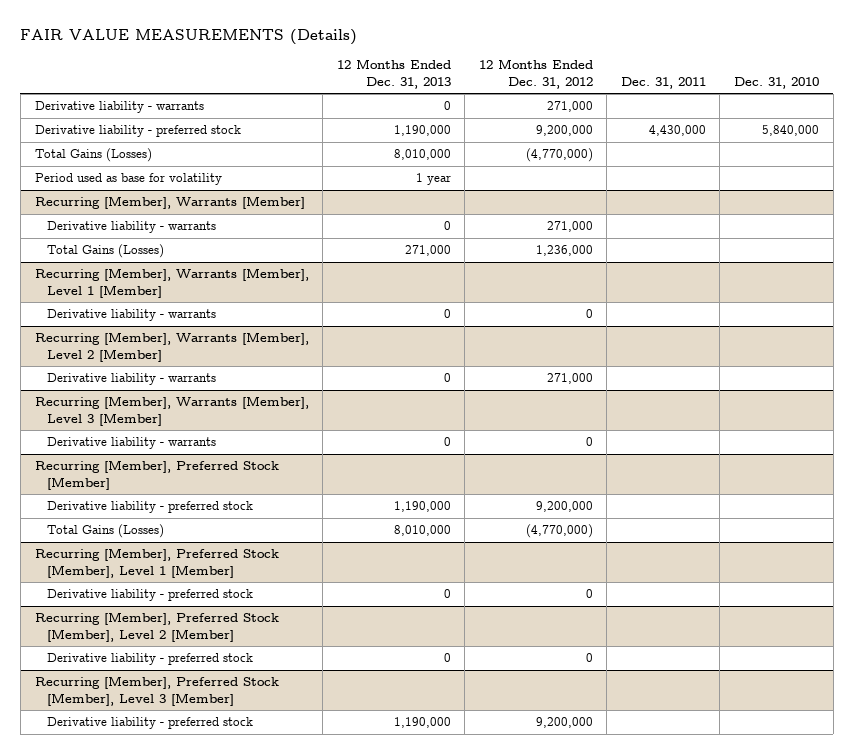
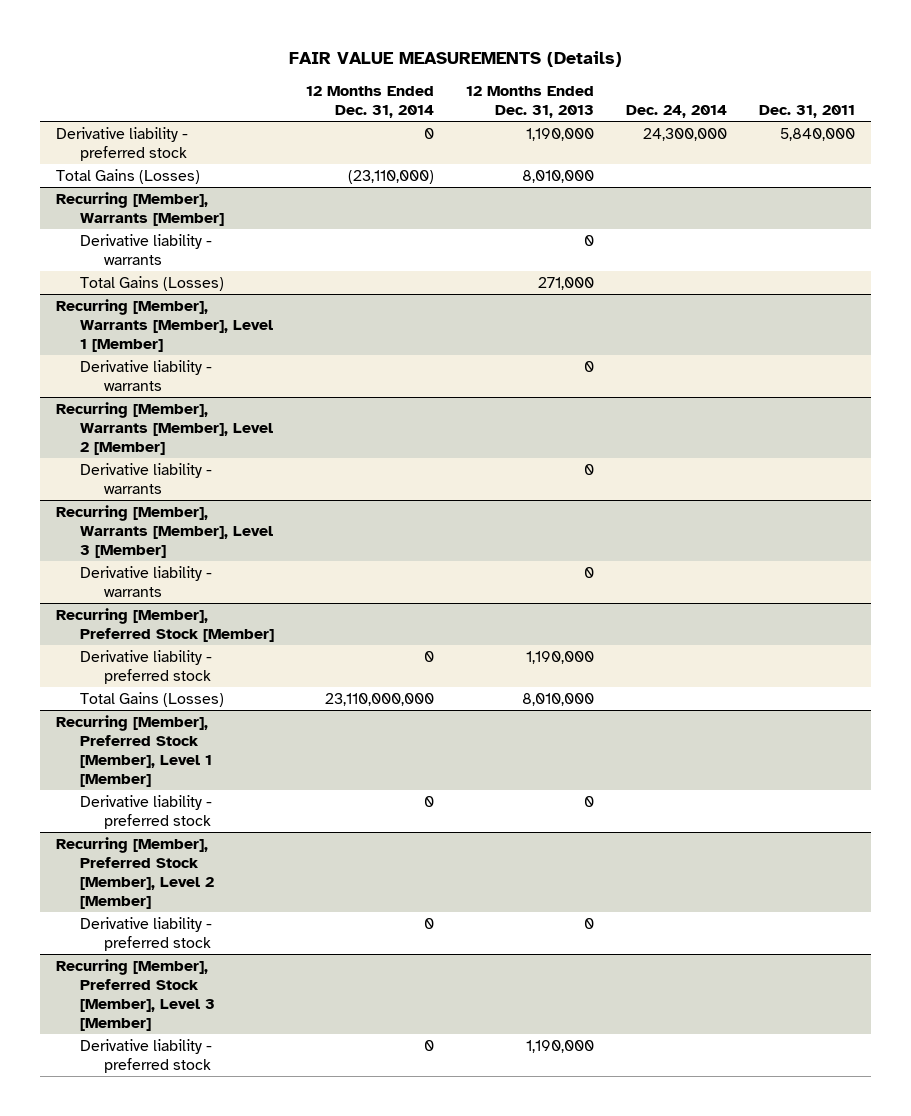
[478,59,593,89] 12 Months Ended Dec. 31, 2012 -> none
[733,76,819,89] Dec. 31, 2010 -> none
none -> [305,86,434,118] 12 Months Ended Dec. 31, 2014
none -> [626,104,728,118] Dec. 24, 2014
[34,101,204,114] Derivative liability - warrants -> none
[648,125,706,137] 4,430,000 -> [780,127,856,141] 5,840,000
[34,173,222,186] Period used as base for volatility -> none

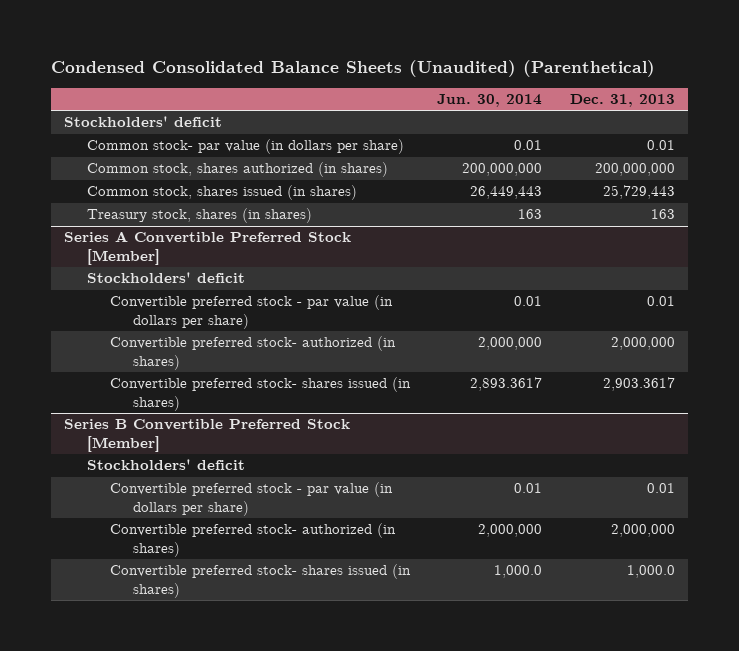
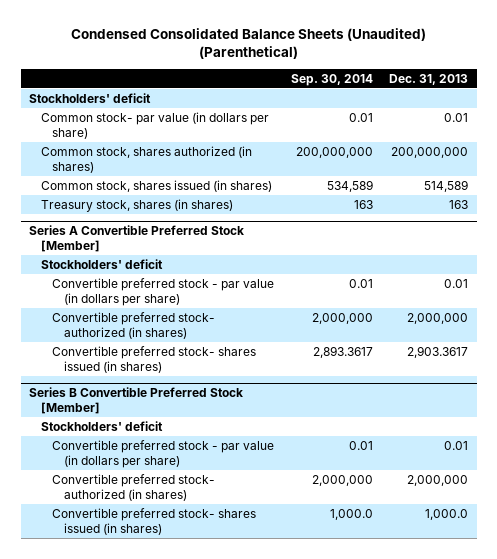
[437,94,543,108] Jun. 30, 2014 -> none
none -> [290,73,373,86] Sep. 30, 2014
[602,185,675,200] 25,729,443 -> [424,179,469,192] 514,589

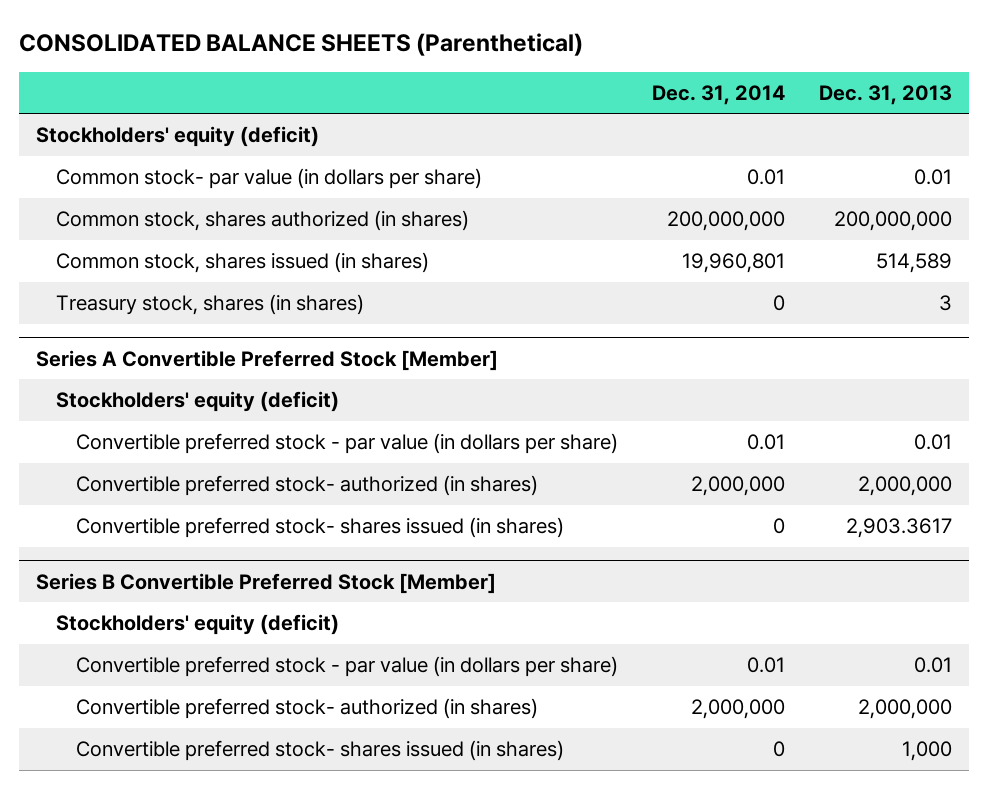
[70,27,426,60] Condensed Consolidated Balance Sheets (Unaudited) (Parenthetical) -> [18,32,583,56] CONSOLIDATED BALANCE SHEETS (Parenthetical)
[290,73,373,86] Sep. 30, 2014 -> none
none -> [652,84,786,105] Dec. 31, 2014
[28,92,151,103] Stockholders' deficit -> [35,126,319,148] Stockholders' equity (deficit)
[449,199,469,209] 163 -> [939,295,953,312] 3
[40,258,163,269] Stockholders' deficit -> [56,391,340,413] Stockholders' equity (deficit)
[40,420,163,431] Stockholders' deficit -> [56,614,340,636] Stockholders' equity (deficit)
[425,508,469,520] 1,000.0 -> [902,741,953,762] 1,000

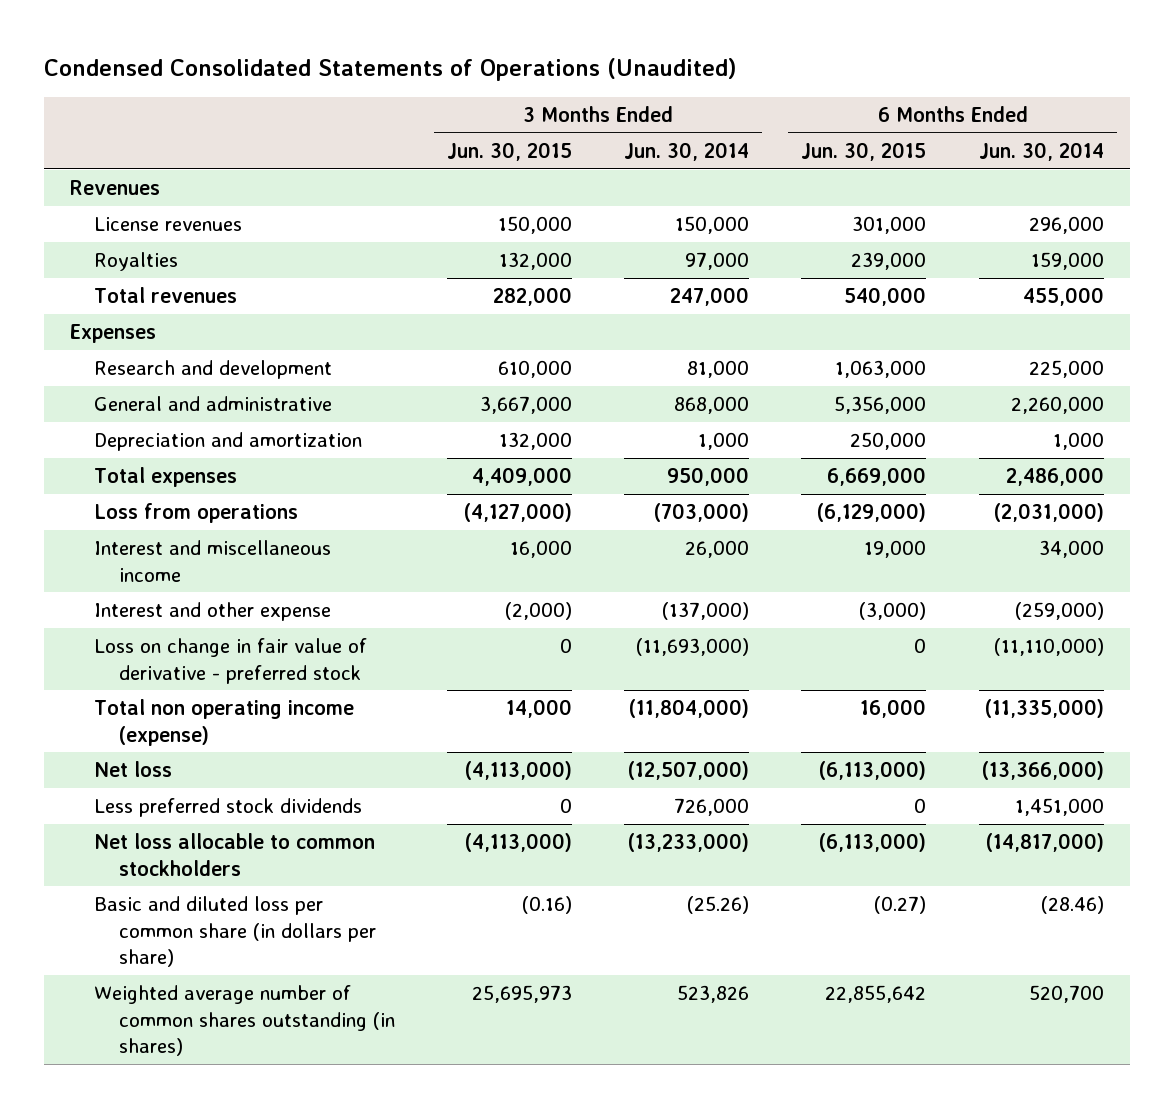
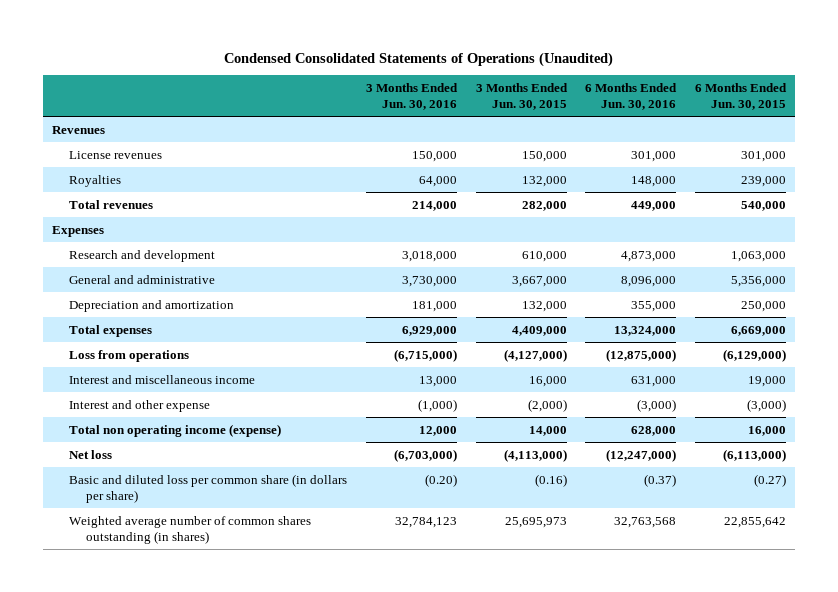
[624,141,750,161] Jun. 30, 2014 -> none
[978,141,1104,161] Jun. 30, 2014 -> none
none -> [365,82,458,111] 3 Months Ended Jun. 30, 2016
none -> [585,82,678,111] 6 Months Ended Jun. 30, 2016
[94,638,368,684] Loss on change in fair value of derivative - preferred stock -> none
[94,798,363,818] Less preferred stock dividends -> none
[94,833,376,876] Net loss allocable to common stockholders -> none

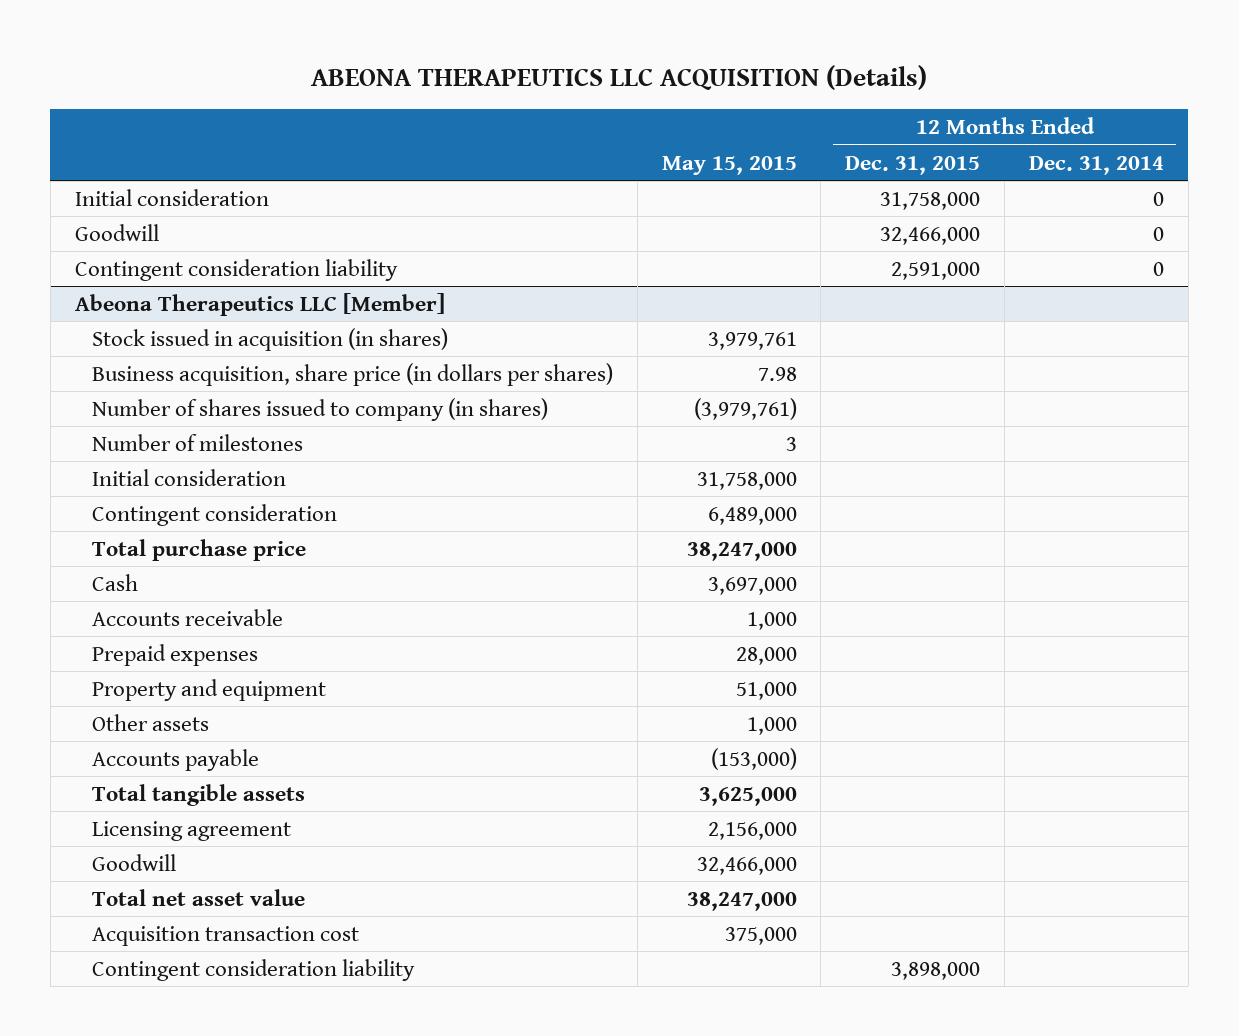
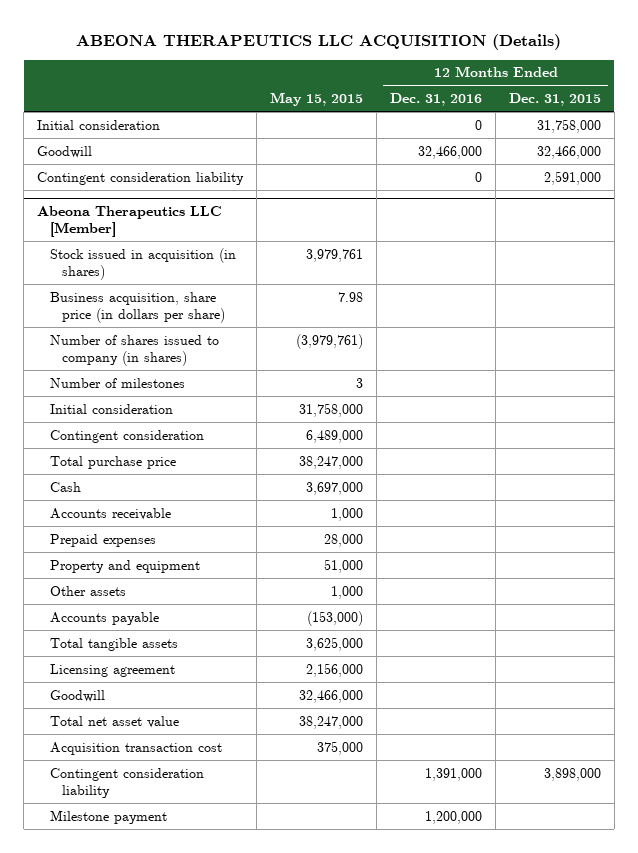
[1029,155,1165,175] Dec. 31, 2014 -> none
none -> [390,93,483,107] Dec. 31, 2016
[91,362,613,386] Business acquisition, share price (in dollars per shares) -> [49,291,226,323] Business acquisition, share price (in dollars per share)
none -> [49,809,167,824] Milestone payment

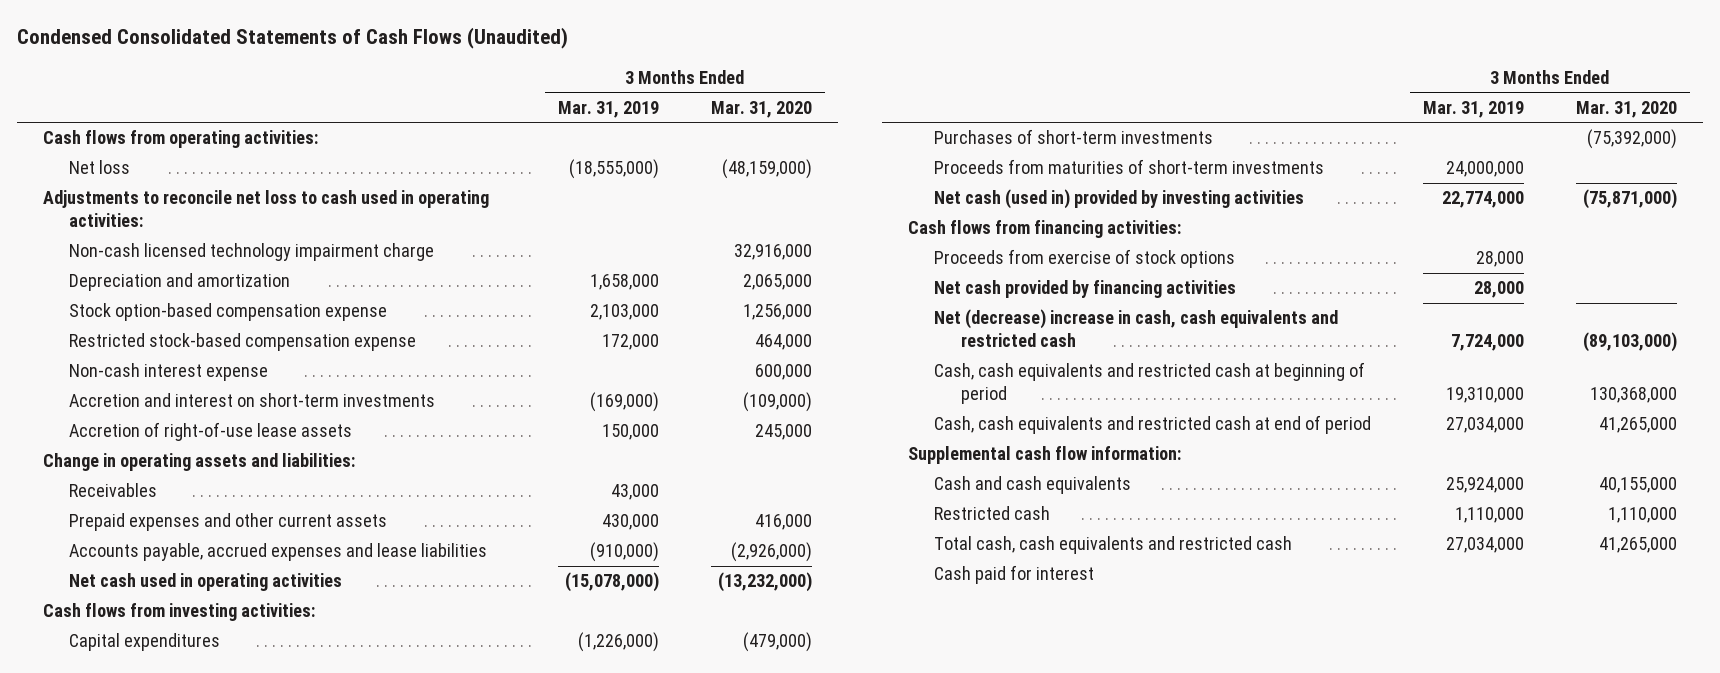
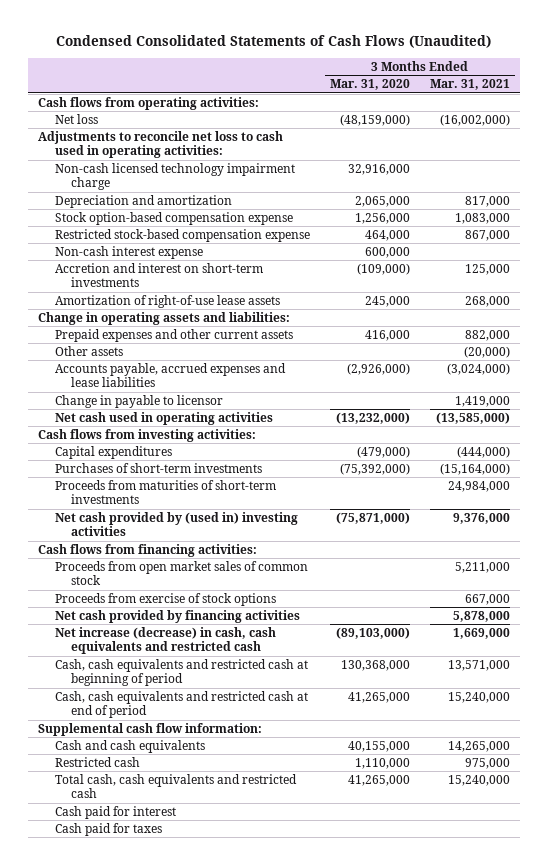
[557,100,659,118] Mar. 31, 2019 -> none
none -> [430,79,511,91] Mar. 31, 2021
[68,422,352,442] Accretion of right-of-use lease assets -> [54,294,280,308] Amortization of right-of-use lease assets
[68,483,157,498] Receivables -> none
none -> [54,345,123,356] Other assets
none -> [54,394,223,408] Change in payable to licensor
[934,189,1305,210] Net cash (used in) provided by investing activities -> [54,511,298,537] Net cash provided by (used in) investing activities
none -> [54,560,308,586] Proceeds from open market sales of common stock
[934,309,1339,348] Net (decrease) increase in cash, cash equivalents and restricted cash -> [54,626,276,655] Net increase (decrease) in cash, cash equivalents and restricted cash
none -> [54,822,162,836] Cash paid for taxes

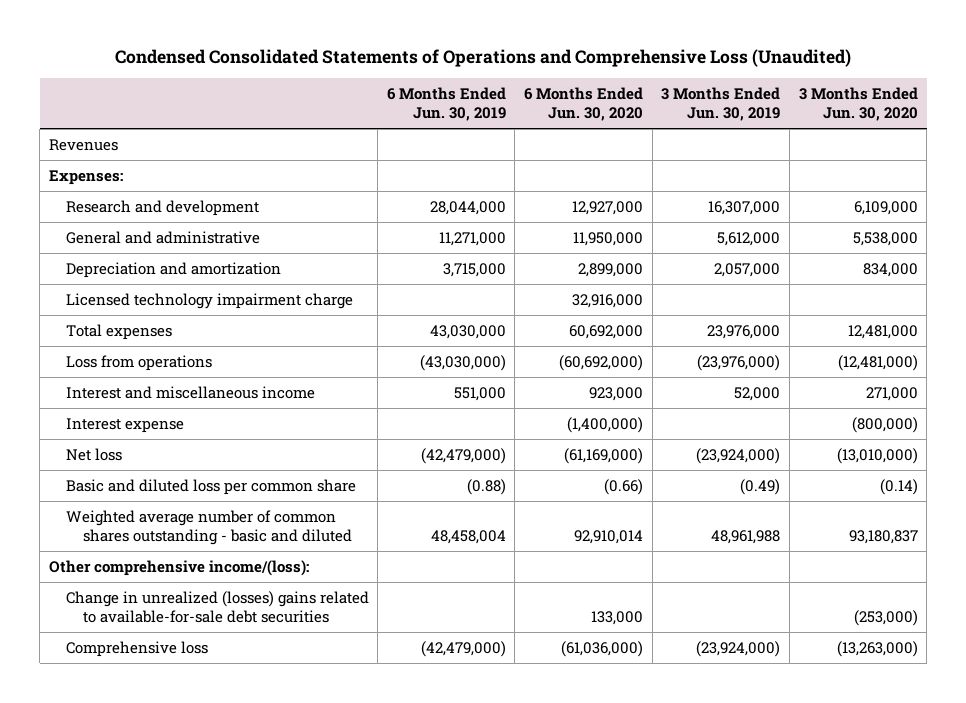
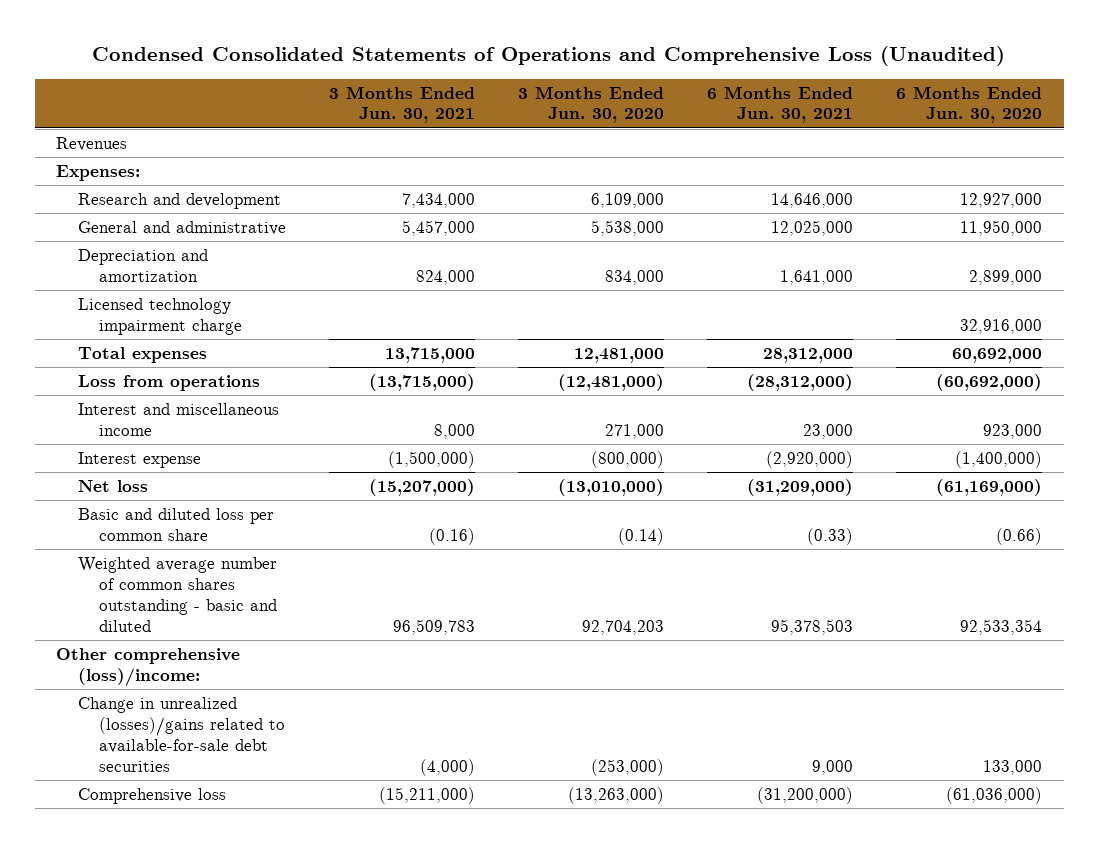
[386,87,506,122] 6 Months Ended Jun. 30, 2019 -> none
[661,87,781,122] 3 Months Ended Jun. 30, 2019 -> none
none -> [329,85,476,124] 3 Months Ended Jun. 30, 2021
none -> [707,85,854,124] 6 Months Ended Jun. 30, 2021
[574,530,644,545] 92,910,014 -> [960,618,1043,635] 92,533,354
[848,530,918,545] 93,180,837 -> [582,619,665,635] 92,704,203
[48,559,309,576] Other comprehensive income/(loss): -> [56,647,241,687] Other comprehensive (loss)/income:
[65,590,369,624] Change in unrealized (losses) gains related to available-for-sale debt securities -> [77,696,286,772] Change in unrealized (losses)/gains related to available-for-sale debt securities

